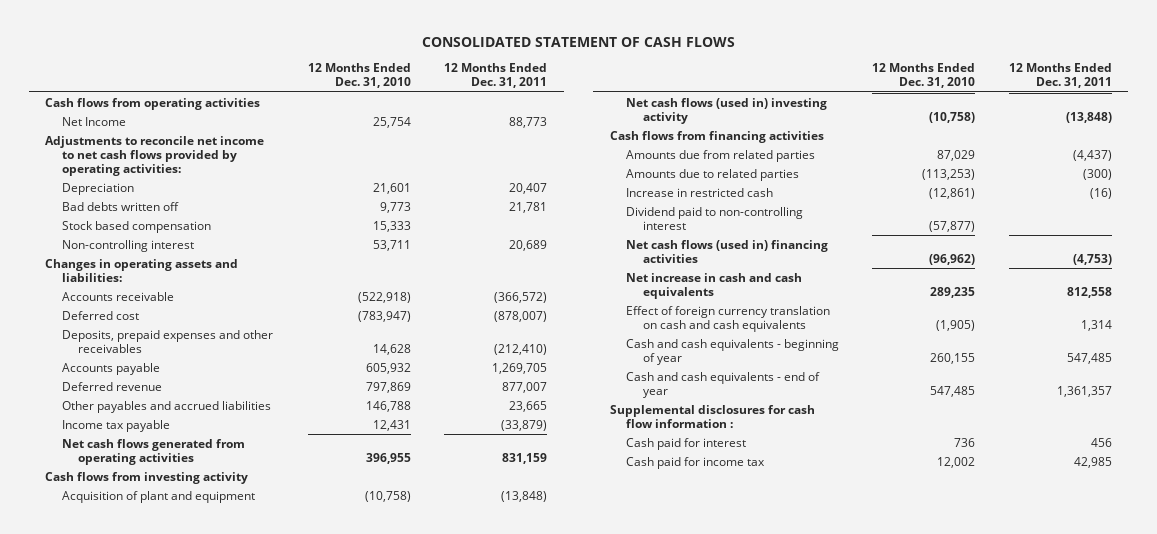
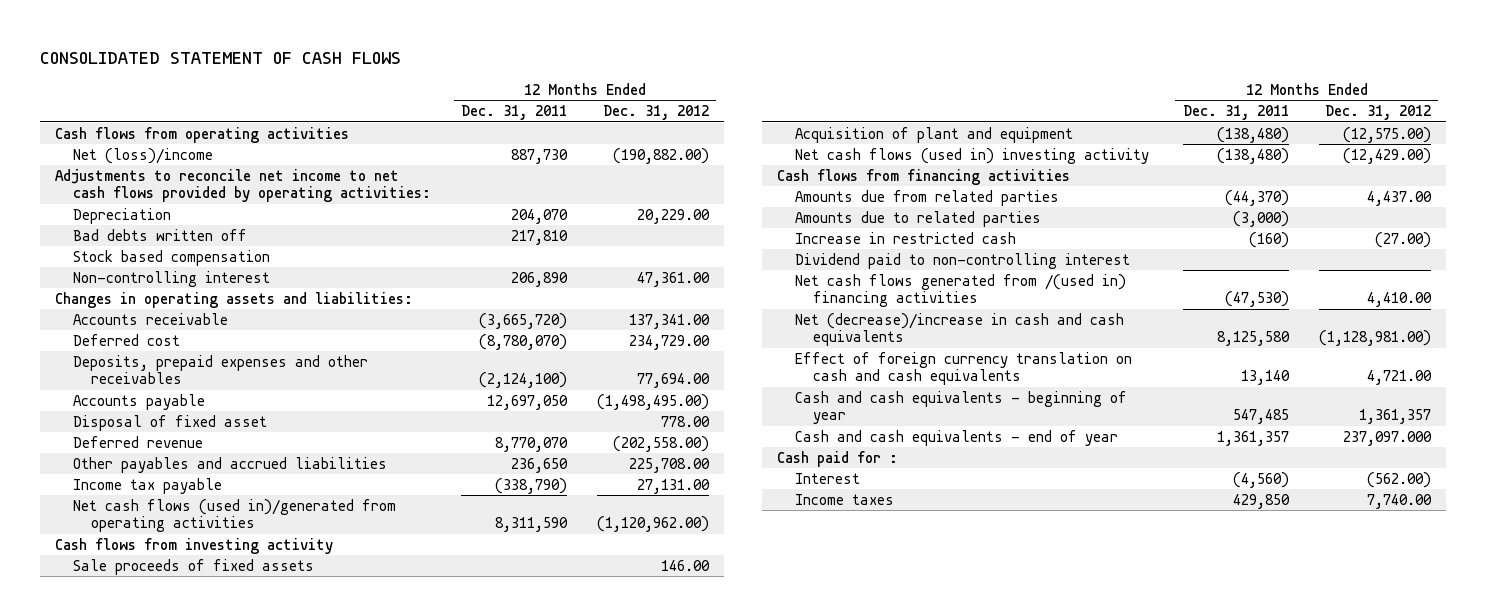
[308,63,412,89] 12 Months Ended Dec. 31, 2010 -> none
none -> [602,105,709,121] Dec. 31, 2012
[61,116,126,126] Net Income -> [73,147,214,164] Net (loss)/income
[509,116,548,128] 88,773 -> [511,148,569,164] 887,730
[509,182,548,194] 20,407 -> [511,208,569,224] 204,070
[509,201,548,213] 21,781 -> [511,229,569,245] 217,810
[509,239,548,251] 20,689 -> [511,271,569,287] 206,890
[494,291,548,303] (366,572) -> [479,312,568,329] (3,665,720)
[494,310,548,322] (878,007) -> [479,333,568,350] (8,780,070)
[494,343,548,355] (212,410) -> [479,372,568,389] (2,124,100)
[492,362,548,374] 1,269,705 -> [487,394,569,410] 12,697,050
none -> [73,414,268,431] Disposal of fixed asset
[502,381,548,393] 877,007 -> [495,436,569,452] 8,770,070
[509,400,548,412] 23,665 -> [511,457,569,473] 236,650
[501,419,548,431] (33,879) -> [495,477,568,494] (338,790)
[61,438,245,465] Net cash flows generated from operating activities -> [73,498,397,533] Net cash flows (used in)/generated from operating activities
[502,452,548,464] 831,159 -> [495,517,569,533] 8,311,590
none -> [73,558,315,575] Sale proceeds of fixed assets
[501,490,548,502] (13,848) -> [1216,126,1289,143] (138,480)
[1065,111,1112,123] (13,848) -> [1216,147,1289,164] (138,480)
[1072,149,1112,161] (4,437) -> [1224,189,1289,206] (44,370)
[1082,168,1112,180] (300) -> [1232,210,1289,227] (3,000)
[1089,187,1112,199] (16) -> [1248,231,1289,248] (160)
[626,239,829,263] Net cash flows (used in) financing activities -> [794,273,1126,308] Net cash flows generated from /(used in) financing activities
[1072,253,1112,265] (4,753) -> [1224,291,1289,308] (47,530)
[626,272,803,299] Net increase in cash and cash equivalents -> [794,312,1124,347] Net (decrease)/increase in cash and cash equivalents
[1066,286,1112,298] 812,558 -> [1216,331,1290,347] 8,125,580
[1080,319,1112,331] 1,314 -> [1240,370,1290,386] 13,140
[609,404,815,428] Supplemental disclosures for cash flow information : -> none
none -> [776,450,898,467] Cash paid for :
[626,437,747,450] Cash paid for interest -> [794,472,860,484] Interest
[1090,437,1112,447] 456 -> [1232,471,1289,488] (4,560)
[626,456,766,469] Cash paid for income tax -> [794,493,894,505] Income taxes
[1073,456,1112,468] 42,985 -> [1232,493,1290,509] 429,850

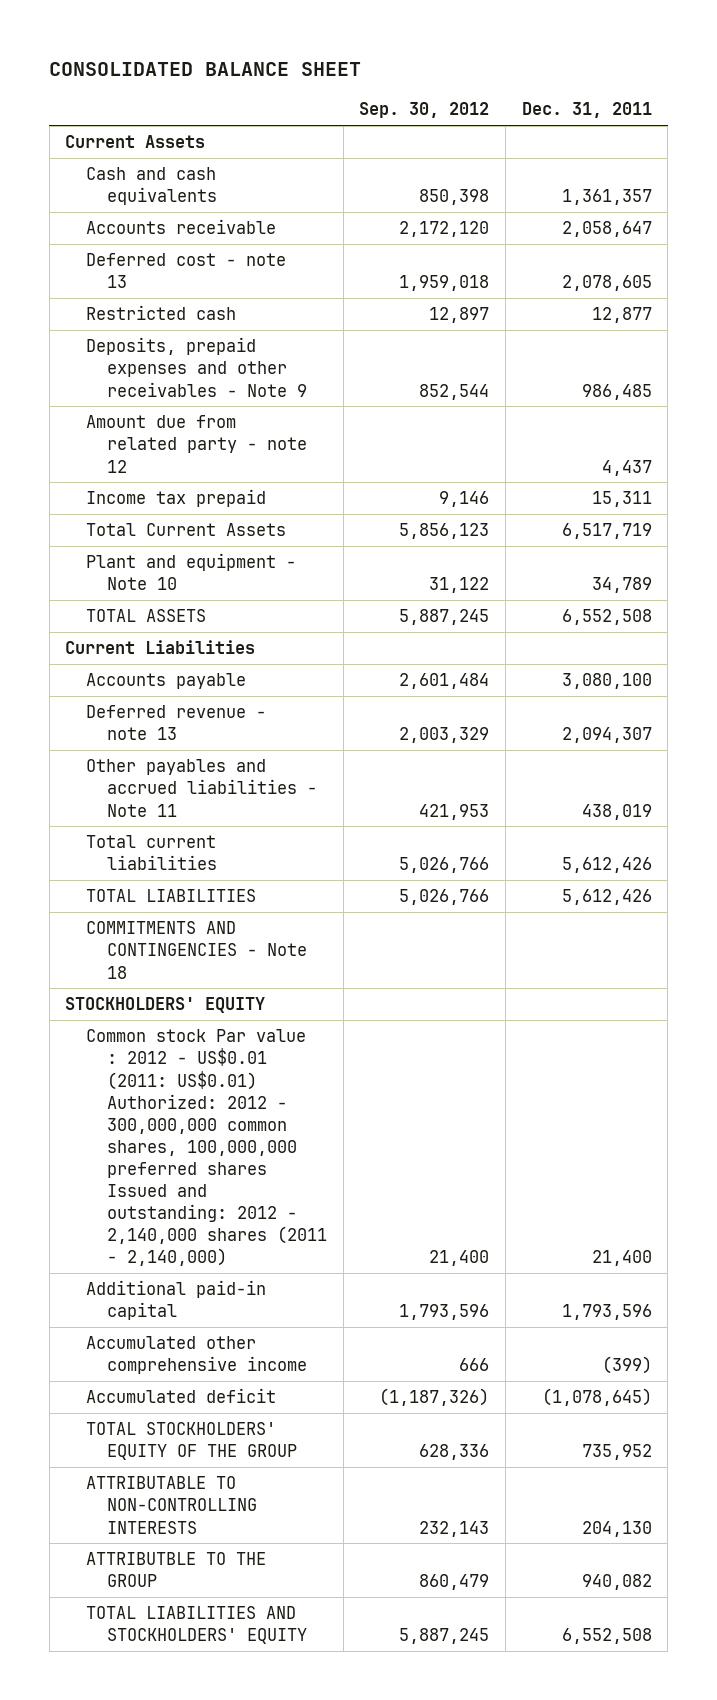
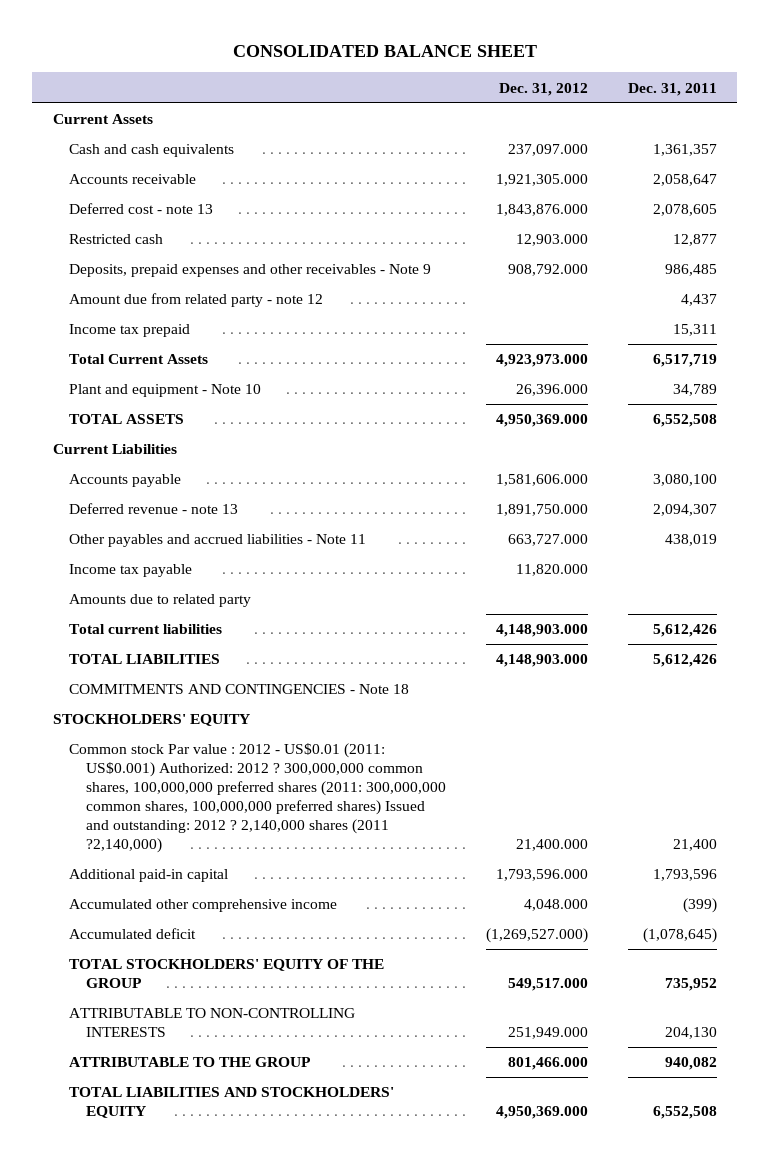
[359,102,490,119] Sep. 30, 2012 -> none
none -> [499,82,589,96] Dec. 31, 2012
none -> [69,564,193,578] Income tax payable
none -> [69,594,252,608] Amounts due to related party
[86,1029,328,1267] Common stock Par value : 2012 - US$0.01 (2011: US$0.01) Authorized: 2012 - 300,000,000 common shares, 100,000,000 preferred shares Issued and outstanding: 2012 - 2,140,000 shares (2011 - 2,140,000) -> [69,743,447,854] Common stock Par value : 2012 - US$0.01 (2011: US$0.001) Authorized: 2012 ? 300,000,000 common shares, 100,000,000 preferred shares (2011: 300,000,000 common shares, 100,000,000 preferred shares) Issued and outstanding: 2012 ? 2,140,000 shares (2011 ?2,140,000)
[86,1552,267,1588] ATTRIBUTBLE TO THE GROUP -> [69,1057,312,1068] ATTRIBUTABLE TO THE GROUP

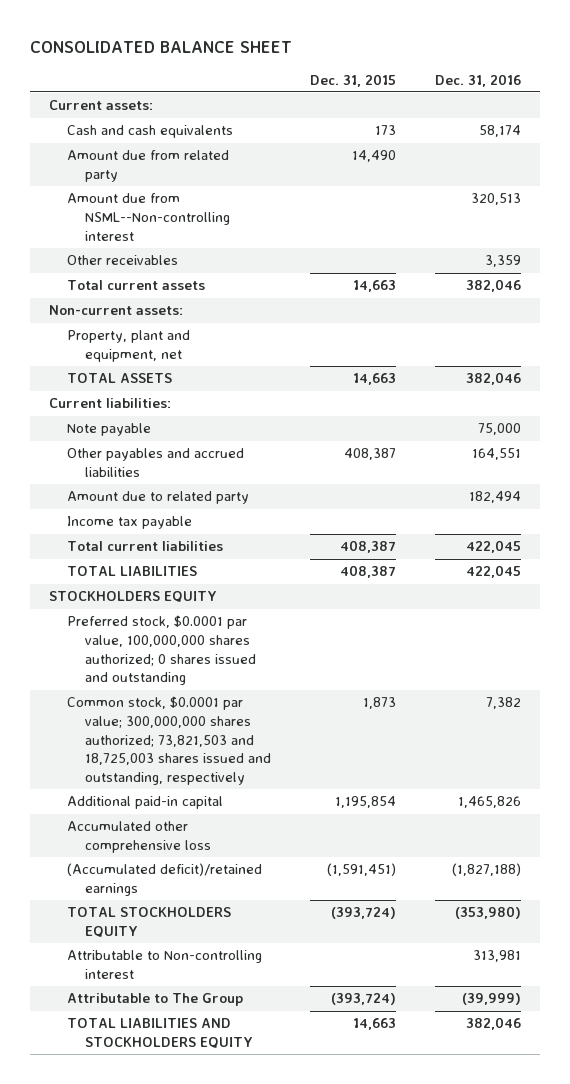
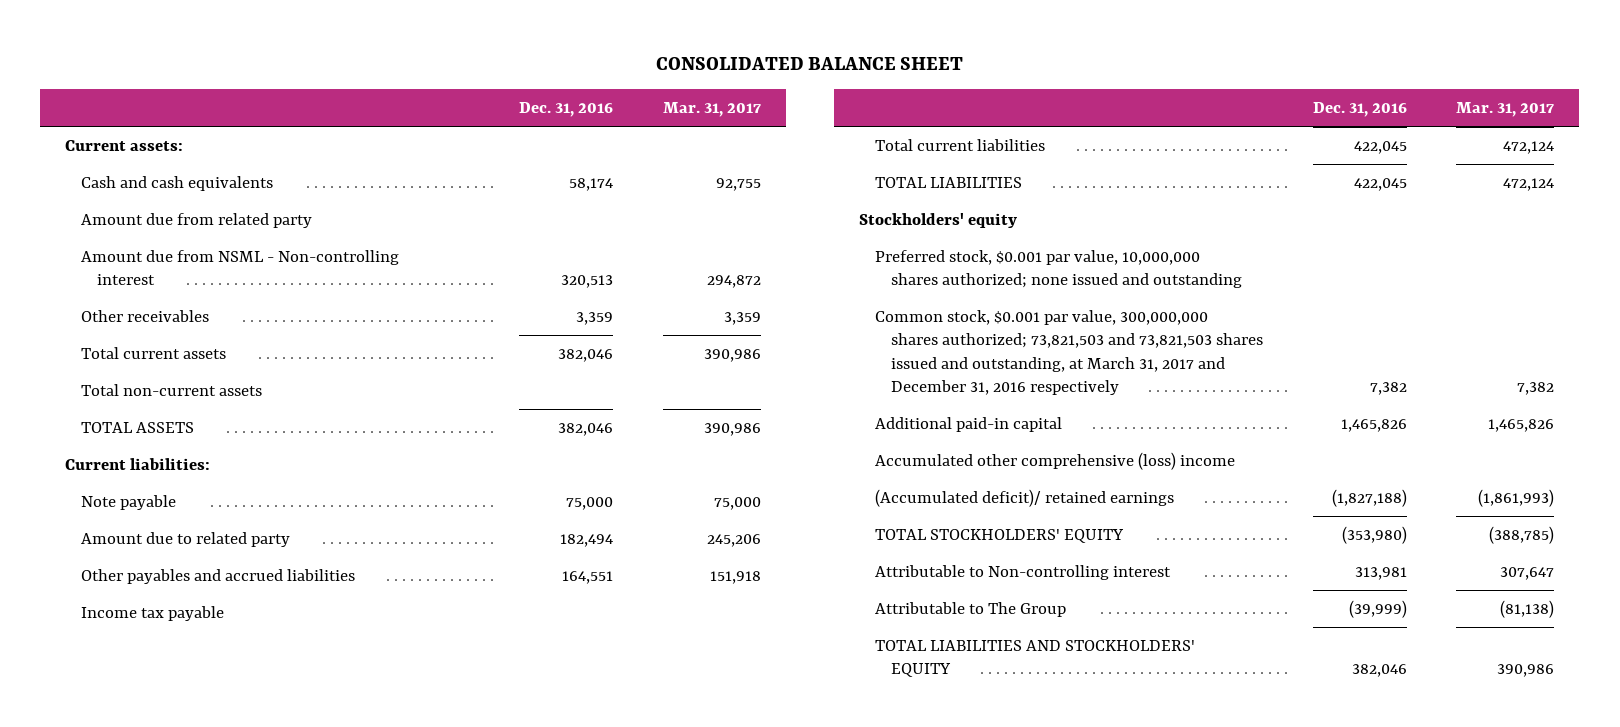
[309,73,396,87] Dec. 31, 2015 -> none
none -> [662,102,761,118] Mar. 31, 2017
[67,193,231,241] Amount due from NSML--Non-controlling interest -> [81,249,400,286] Amount due from NSML - Non-controlling interest
[67,330,191,362] Property, plant and equipment, net -> none
[49,305,184,316] Non-current assets: -> [81,383,263,396] Total non-current assets
[67,448,245,477] Other payables and accrued liabilities -> [81,568,356,584] Other payables and accrued liabilities
[49,591,218,603] STOCKHOLDERS EQUITY -> [858,212,1017,228] Stockholders' equity
[67,615,257,686] Preferred stock, $0.0001 par value, 100,000,000 shares authorized; 0 shares issued and outstanding -> [874,249,1242,289] Preferred stock, $0.001 par value, 10,000,000 shares authorized; none issued and outstanding
[67,696,272,786] Common stock, $0.0001 par value; 300,000,000 shares authorized; 73,821,503 and 18,725,003 shares issued and outstanding, respectively -> [874,309,1263,396] Common stock, $0.001 par value, 300,000,000 shares authorized; 73,821,503 and 73,821,503 shares issued and outstanding, at March 31, 2017 and December 31, 2016 respectively
[67,821,212,853] Accumulated other comprehensive loss -> [874,451,1235,470] Accumulated other comprehensive (loss) income
[67,863,263,896] (Accumulated deficit)/retained earnings -> [874,488,1174,507] (Accumulated deficit)/ retained earnings
[67,907,232,937] TOTAL STOCKHOLDERS EQUITY -> [874,528,1124,543] TOTAL STOCKHOLDERS' EQUITY
[67,1018,254,1048] TOTAL LIABILITIES AND STOCKHOLDERS EQUITY -> [874,639,1195,678] TOTAL LIABILITIES AND STOCKHOLDERS' EQUITY

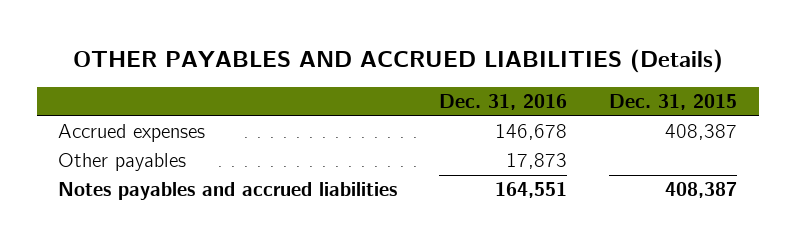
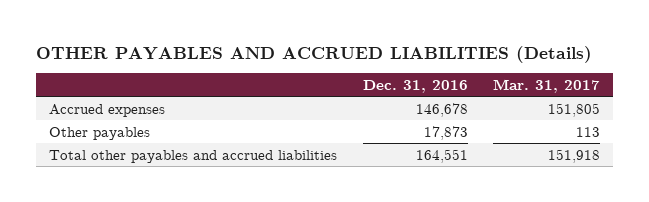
[609,93,738,110] Dec. 31, 2015 -> none
none -> [493,78,601,93] Mar. 31, 2017
[58,182,398,201] Notes payables and accrued liabilities -> [48,149,337,163] Total other payables and accrued liabilities

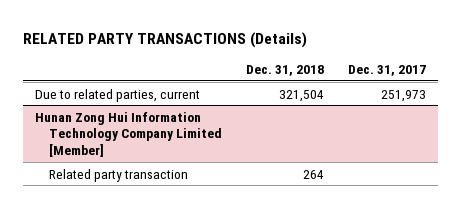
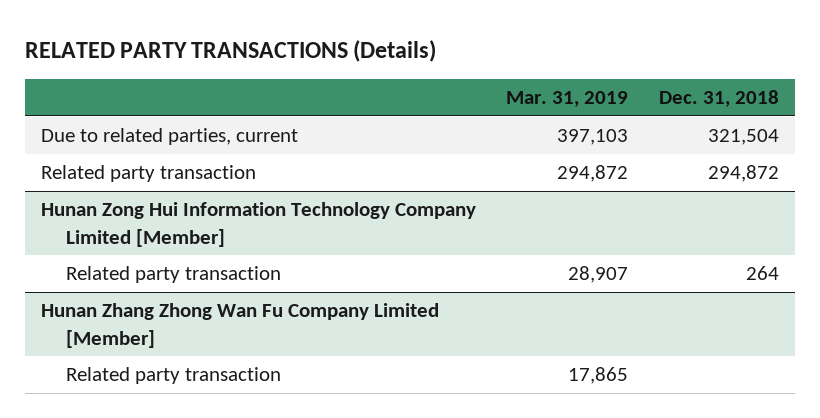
[347,64,426,76] Dec. 31, 2017 -> none
none -> [506,91,629,108] Mar. 31, 2019
none -> [40,165,256,183] Related party transaction
none -> [40,303,439,348] Hunan Zhang Zhong Wan Fu Company Limited [Member]
none -> [65,367,281,385] Related party transaction

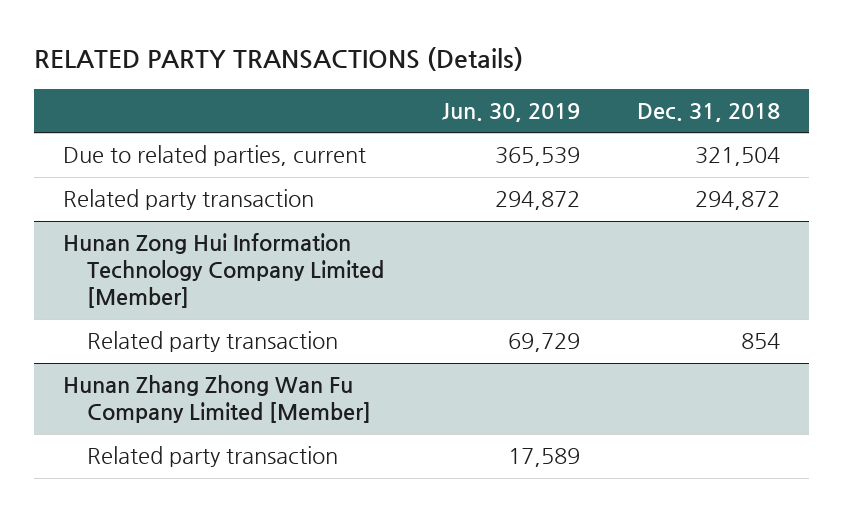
[506,91,629,108] Mar. 31, 2019 -> none
none -> [441,102,580,122] Jun. 30, 2019
[746,266,780,281] 264 -> [741,333,781,350] 854

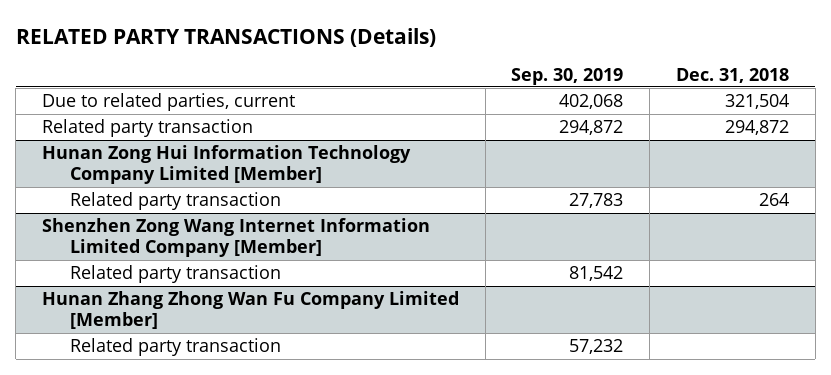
[441,102,580,122] Jun. 30, 2019 -> none
none -> [511,67,624,85] Sep. 30, 2019
[741,333,781,350] 854 -> [758,193,789,207] 264
none -> [41,218,430,258] Shenzhen Zong Wang Internet Information Limited Company [Member]
none -> [70,265,282,284] Related party transaction

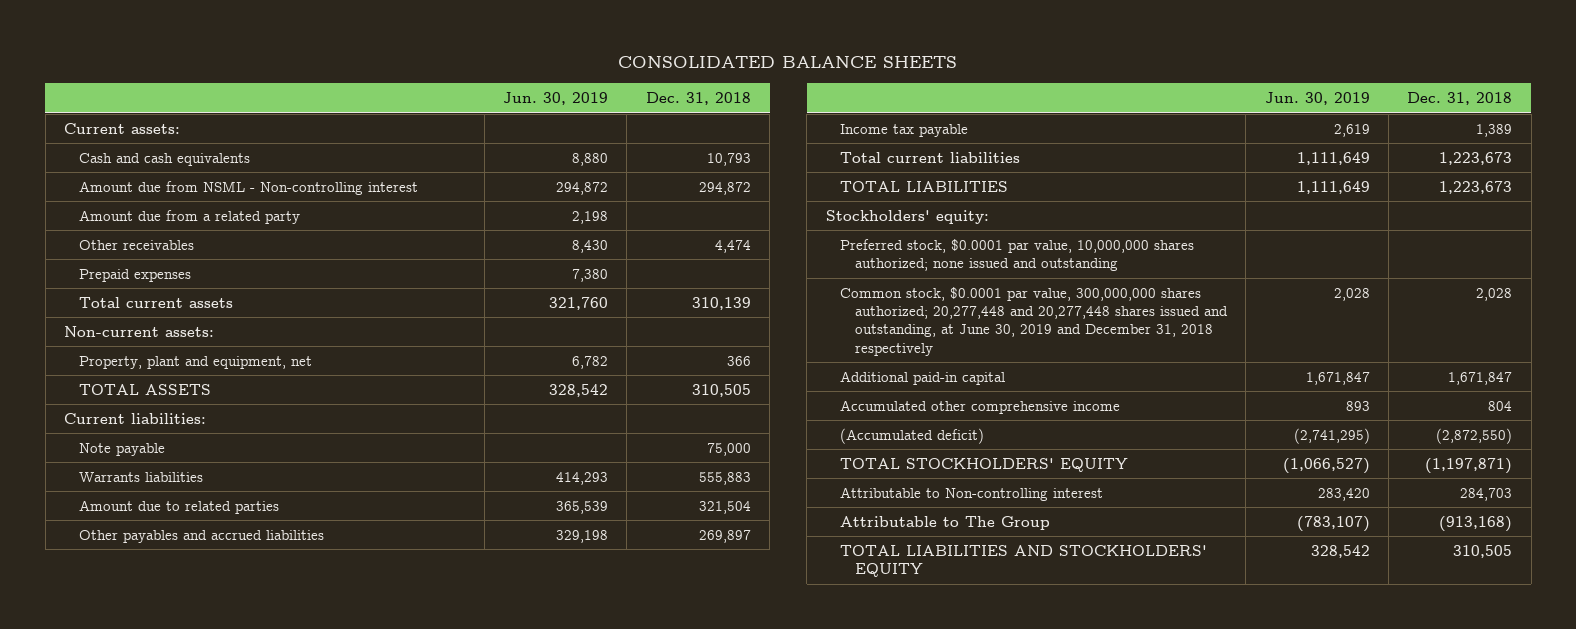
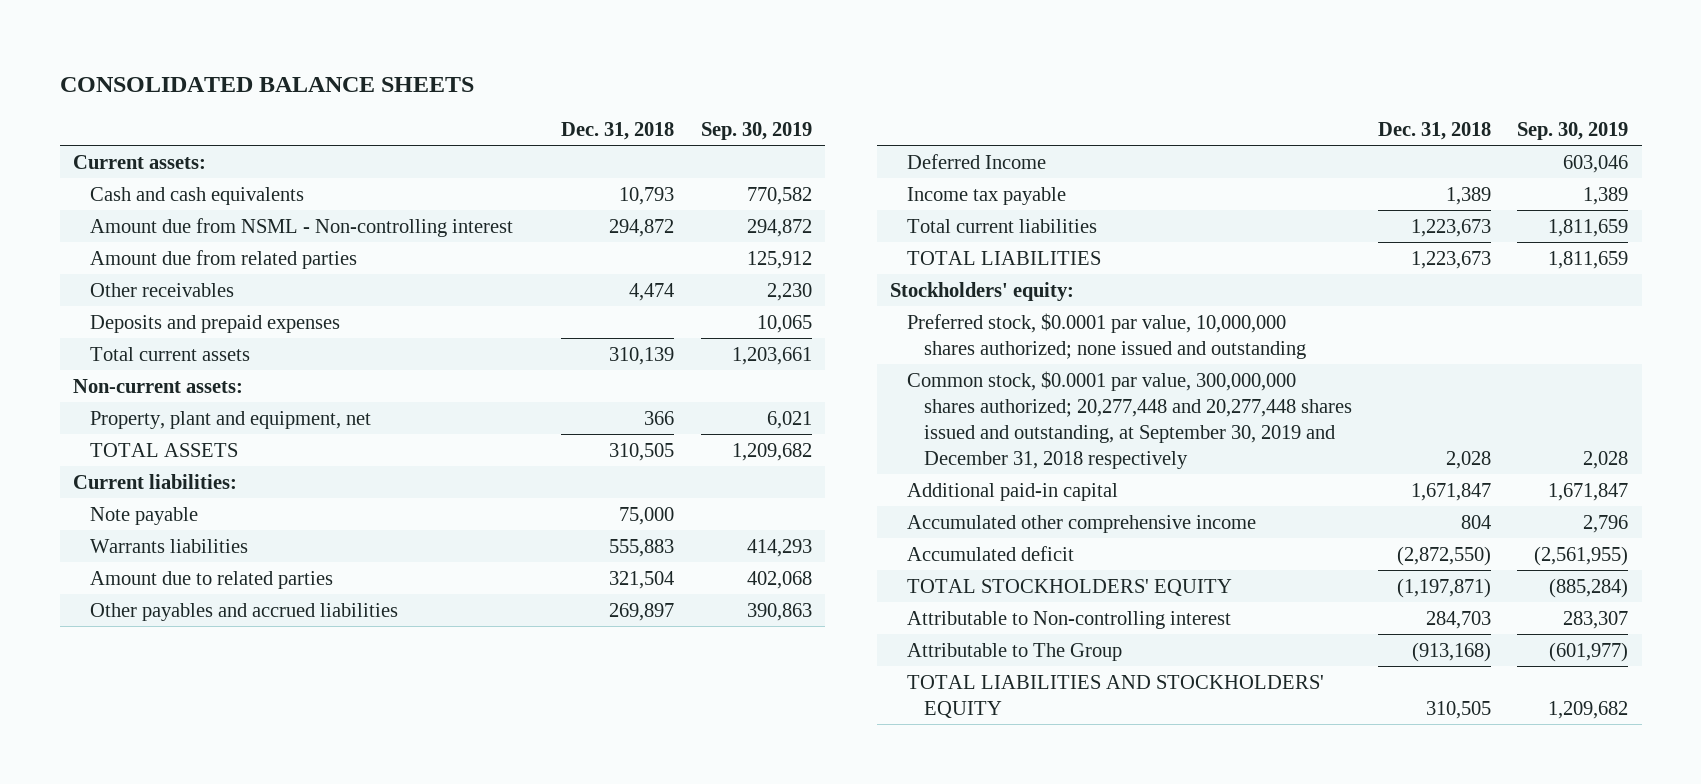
[502,91,608,105] Jun. 30, 2019 -> none
none -> [700,121,812,140] Sep. 30, 2019
[78,209,300,224] Amount due from a related party -> [89,249,357,269] Amount due from related parties
[78,268,191,282] Prepaid expenses -> [89,314,340,333] Deposits and prepaid expenses
none -> [906,153,1046,169] Deferred Income
[840,286,1228,356] Common stock, $0.0001 par value, 300,000,000 shares authorized; 20,277,448 and 20,277,448 shares issued and outstanding, at June 30, 2019 and December 31, 2018 respectively -> [906,370,1352,469] Common stock, $0.0001 par value, 300,000,000 shares authorized; 20,277,448 and 20,277,448 shares issued and outstanding, at September 30, 2019 and December 31, 2018 respectively
[840,427,985,444] (Accumulated deficit) -> [906,545,1074,561] Accumulated deficit

